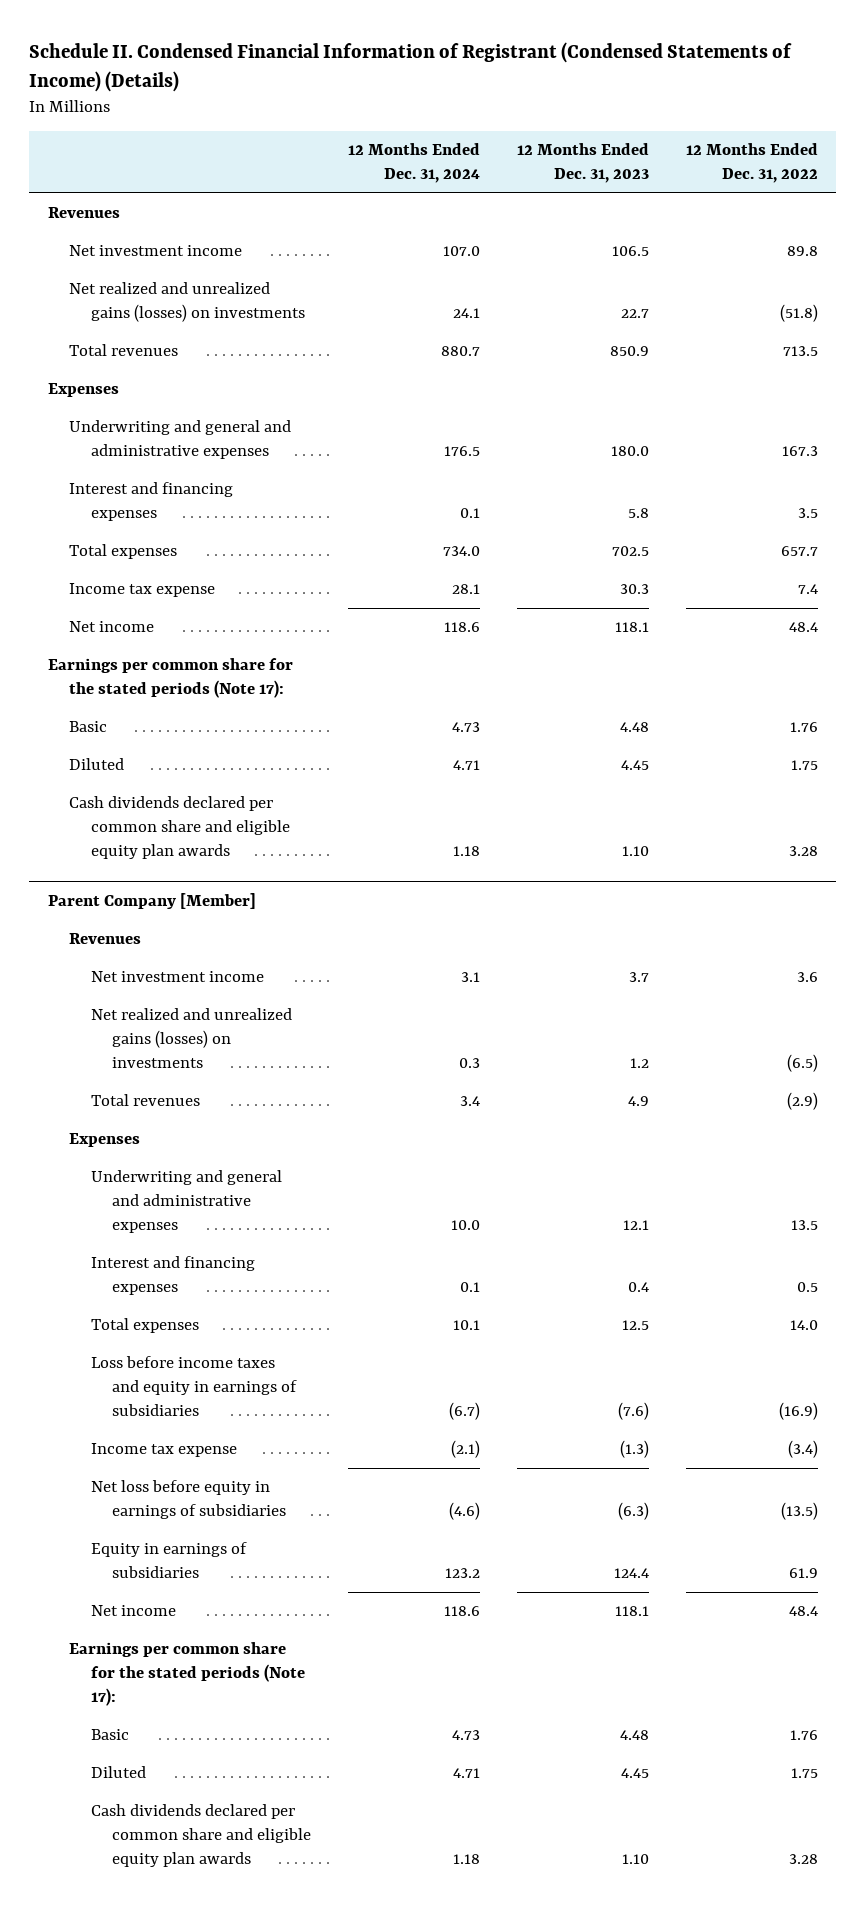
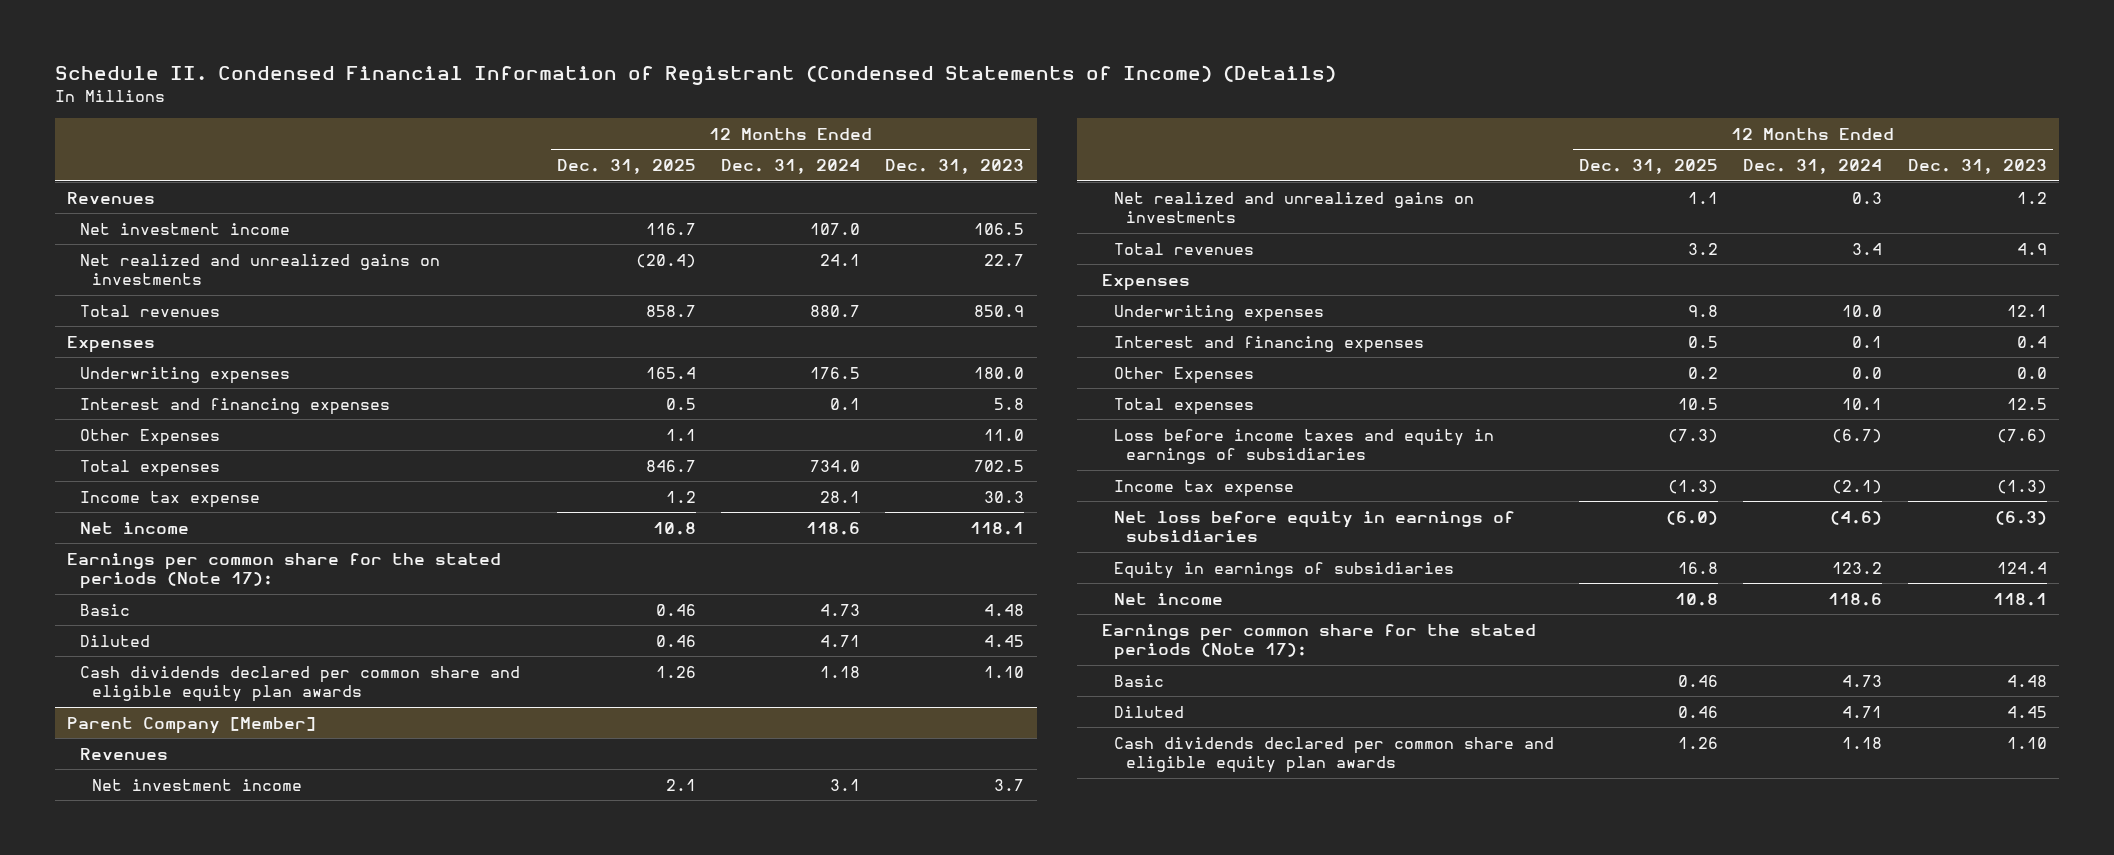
[685,143,818,184] 12 Months Ended Dec. 31, 2022 -> none
none -> [556,159,696,175] Dec. 31, 2025
[69,282,305,323] Net realized and unrealized gains (losses) on investments -> [79,253,440,286] Net realized and unrealized gains on investments
[69,420,292,460] Underwriting and general and administrative expenses -> [79,366,290,384] Underwriting expenses
none -> [79,428,220,446] Other Expenses
[90,1008,292,1069] Net realized and unrealized gains (losses) on investments -> [1114,191,1475,224] Net realized and unrealized gains on investments
[90,1170,282,1234] Underwriting and general and administrative expenses -> [1114,304,1325,322] Underwriting expenses
none -> [1114,366,1255,384] Other Expenses

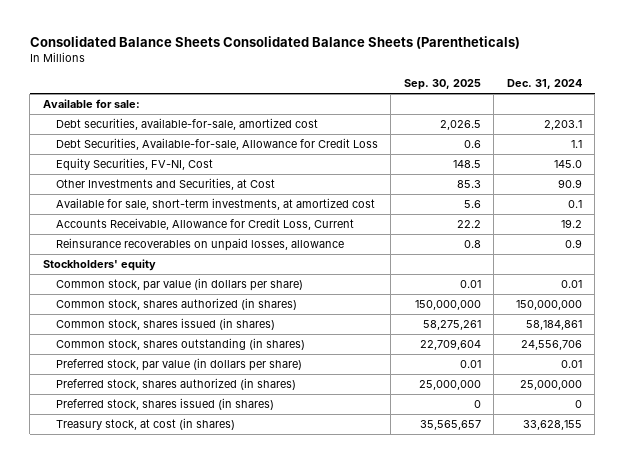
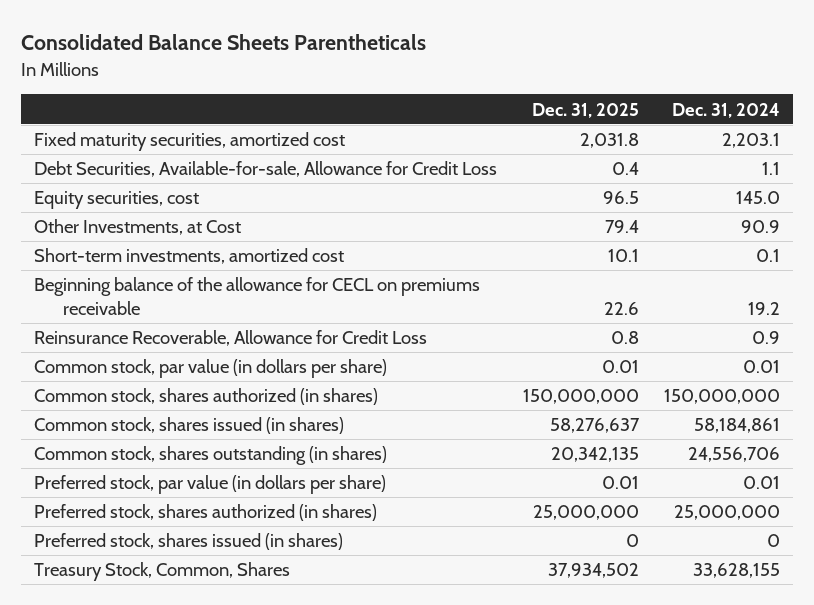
[29,35,520,49] Consolidated Balance Sheets Consolidated Balance Sheets (Parentheticals) -> [21,34,427,51] Consolidated Balance Sheets Parentheticals
[403,79,481,91] Sep. 30, 2025 -> none
none -> [531,102,639,118] Dec. 31, 2025
[42,98,140,108] Available for sale: -> none
[55,117,318,130] Debt securities, available-for-sale, amortized cost -> [34,132,346,152] Fixed maturity securities, amortized cost
[55,237,344,251] Reinsurance recoverables on unpaid losses, allowance -> none
[42,258,156,271] Stockholders' equity -> none
[55,157,213,171] Equity Securities, FV-NI, Cost -> [34,191,200,210] Equity securities, cost
[55,177,275,190] Other Investments and Securities, at Cost -> [34,219,242,236] Other Investments, at Cost
[55,197,375,210] Available for sale, short-term investments, at amortized cost -> [34,248,345,265] Short-term investments, amortized cost
[55,217,354,230] Accounts Receivable, Allowance for Credit Loss, Current -> [34,277,481,316] Beginning balance of the allowance for CECL on premiums receivable
none -> [34,330,428,347] Reinsurance Recoverable, Allowance for Credit Loss
[55,417,235,430] Treasury stock, at cost (in shares) -> [34,562,291,582] Treasury Stock, Common, Shares

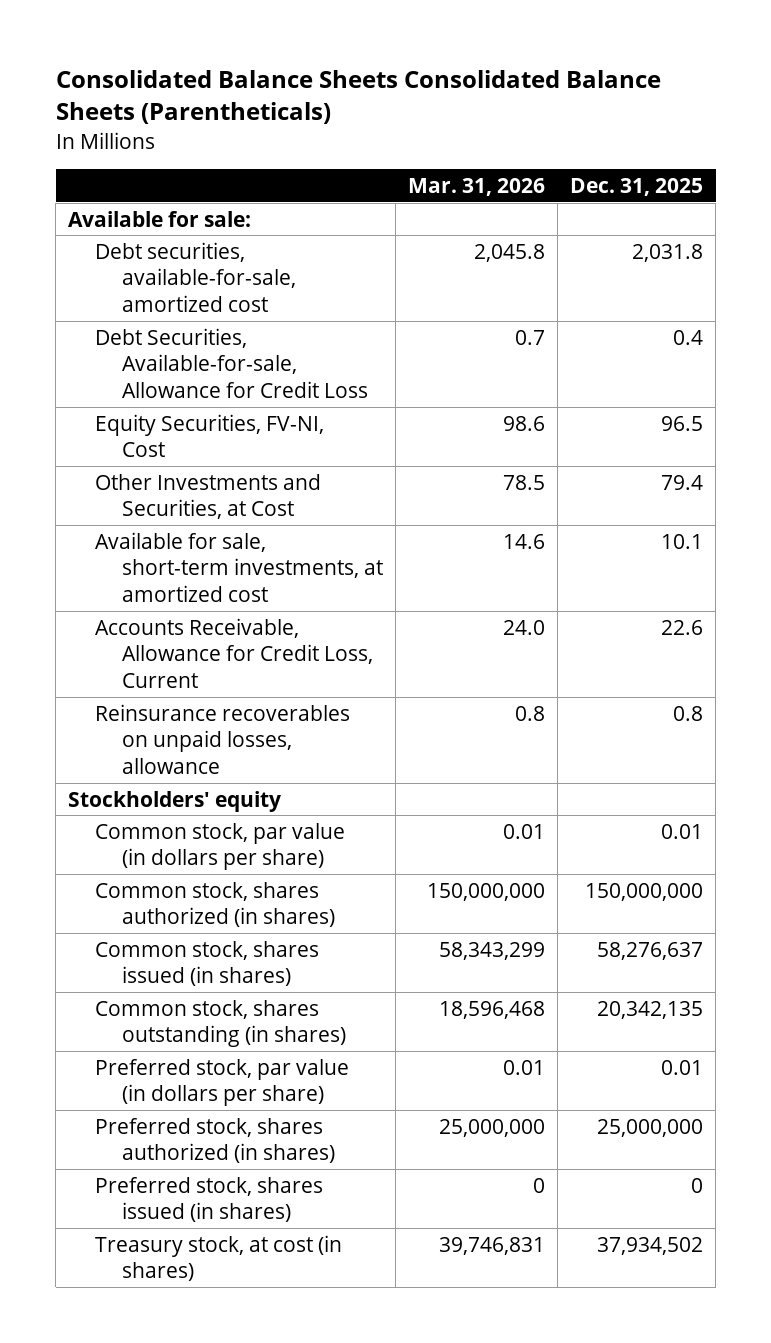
[21,34,427,51] Consolidated Balance Sheets Parentheticals -> [55,70,661,125] Consolidated Balance Sheets Consolidated Balance Sheets (Parentheticals)
[672,102,781,118] Dec. 31, 2024 -> none
none -> [408,177,546,196] Mar. 31, 2026
none -> [68,210,252,227] Available for sale:
[34,132,346,152] Fixed maturity securities, amortized cost -> [95,241,297,312] Debt securities, available-for-sale, amortized cost
[34,330,428,347] Reinsurance Recoverable, Allowance for Credit Loss -> none
[34,191,200,210] Equity securities, cost -> [95,413,325,458] Equity Securities, FV-NI, Cost
[34,219,242,236] Other Investments, at Cost -> [95,473,322,520] Other Investments and Securities, at Cost
[34,248,345,265] Short-term investments, amortized cost -> [95,531,384,602] Available for sale, short-term investments, at amortized cost
[34,277,481,316] Beginning balance of the allowance for CECL on premiums receivable -> [95,617,374,688] Accounts Receivable, Allowance for Credit Loss, Current
none -> [95,703,351,774] Reinsurance recoverables on unpaid losses, allowance
none -> [68,790,282,812] Stockholders' equity
[34,562,291,582] Treasury Stock, Common, Shares -> [95,1234,343,1282] Treasury stock, at cost (in shares)

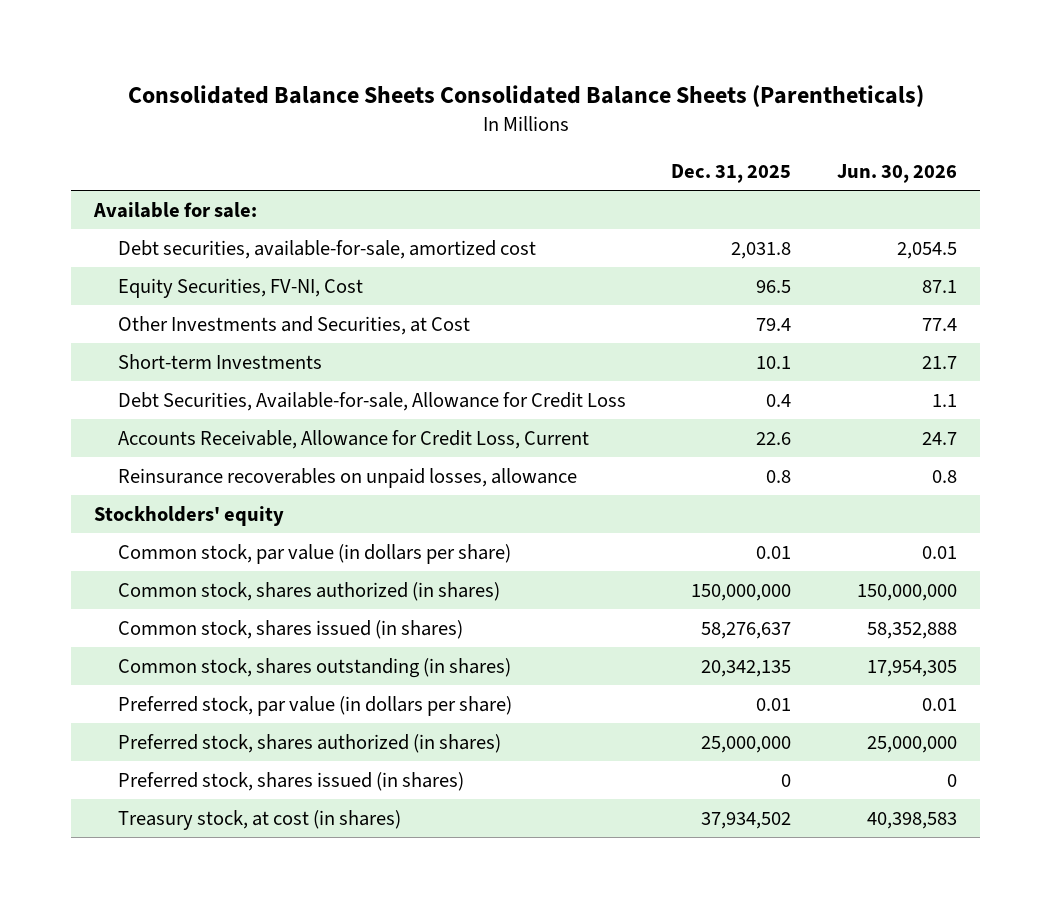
[408,177,546,196] Mar. 31, 2026 -> none
none -> [837,164,958,184] Jun. 30, 2026
[95,531,384,602] Available for sale, short-term investments, at amortized cost -> none
none -> [117,354,322,370] Short-term Investments
[95,327,369,398] Debt Securities, Available-for-sale, Allowance for Credit Loss -> [117,392,626,412] Debt Securities, Available-for-sale, Allowance for Credit Loss

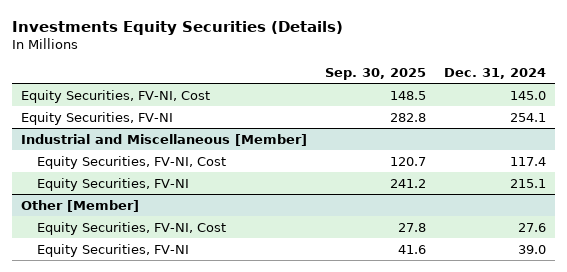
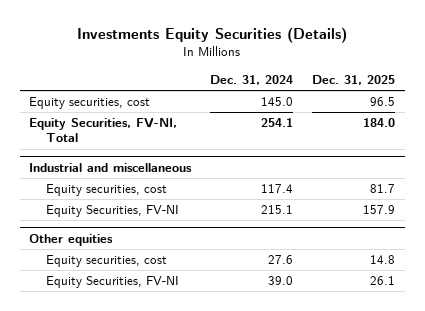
[324,68,426,81] Sep. 30, 2025 -> none
none -> [312,74,396,85] Dec. 31, 2025
[20,89,210,103] Equity Securities, FV-NI, Cost -> [29,96,151,109] Equity securities, cost
[20,111,173,125] Equity Securities, FV-NI -> [29,117,178,143] Equity Securities, FV-NI, Total
[20,133,307,146] Industrial and Miscellaneous [Member] -> [29,162,193,172] Industrial and miscellaneous
[37,155,227,169] Equity Securities, FV-NI, Cost -> [45,183,167,196] Equity securities, cost
[20,199,139,212] Other [Member] -> [29,233,114,246] Other equities
[37,221,227,235] Equity Securities, FV-NI, Cost -> [45,254,167,267] Equity securities, cost

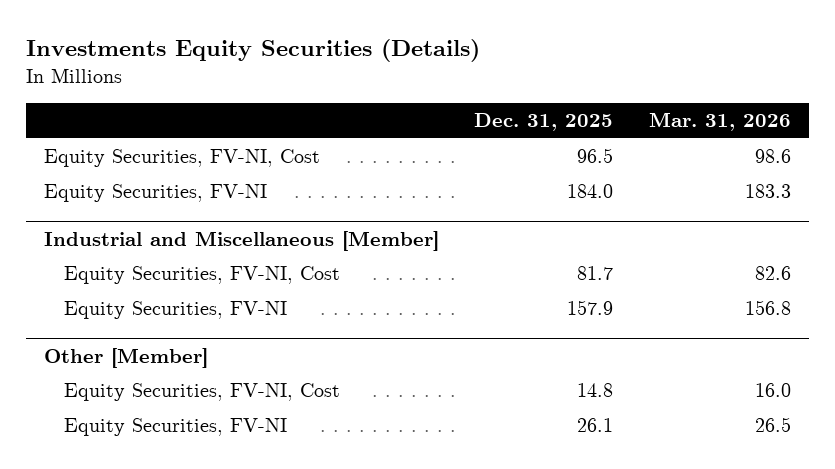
[210,74,294,85] Dec. 31, 2024 -> none
none -> [649,112,792,132] Mar. 31, 2026
[29,96,151,109] Equity securities, cost -> [43,149,320,168] Equity Securities, FV-NI, Cost
[29,117,178,143] Equity Securities, FV-NI, Total -> [43,184,267,203] Equity Securities, FV-NI
[29,162,193,172] Industrial and miscellaneous -> [43,230,439,251] Industrial and Miscellaneous [Member]
[45,183,167,196] Equity securities, cost -> [64,266,341,285] Equity Securities, FV-NI, Cost
[29,233,114,246] Other equities -> [43,347,208,368] Other [Member]
[45,254,167,267] Equity securities, cost -> [64,383,341,402] Equity Securities, FV-NI, Cost

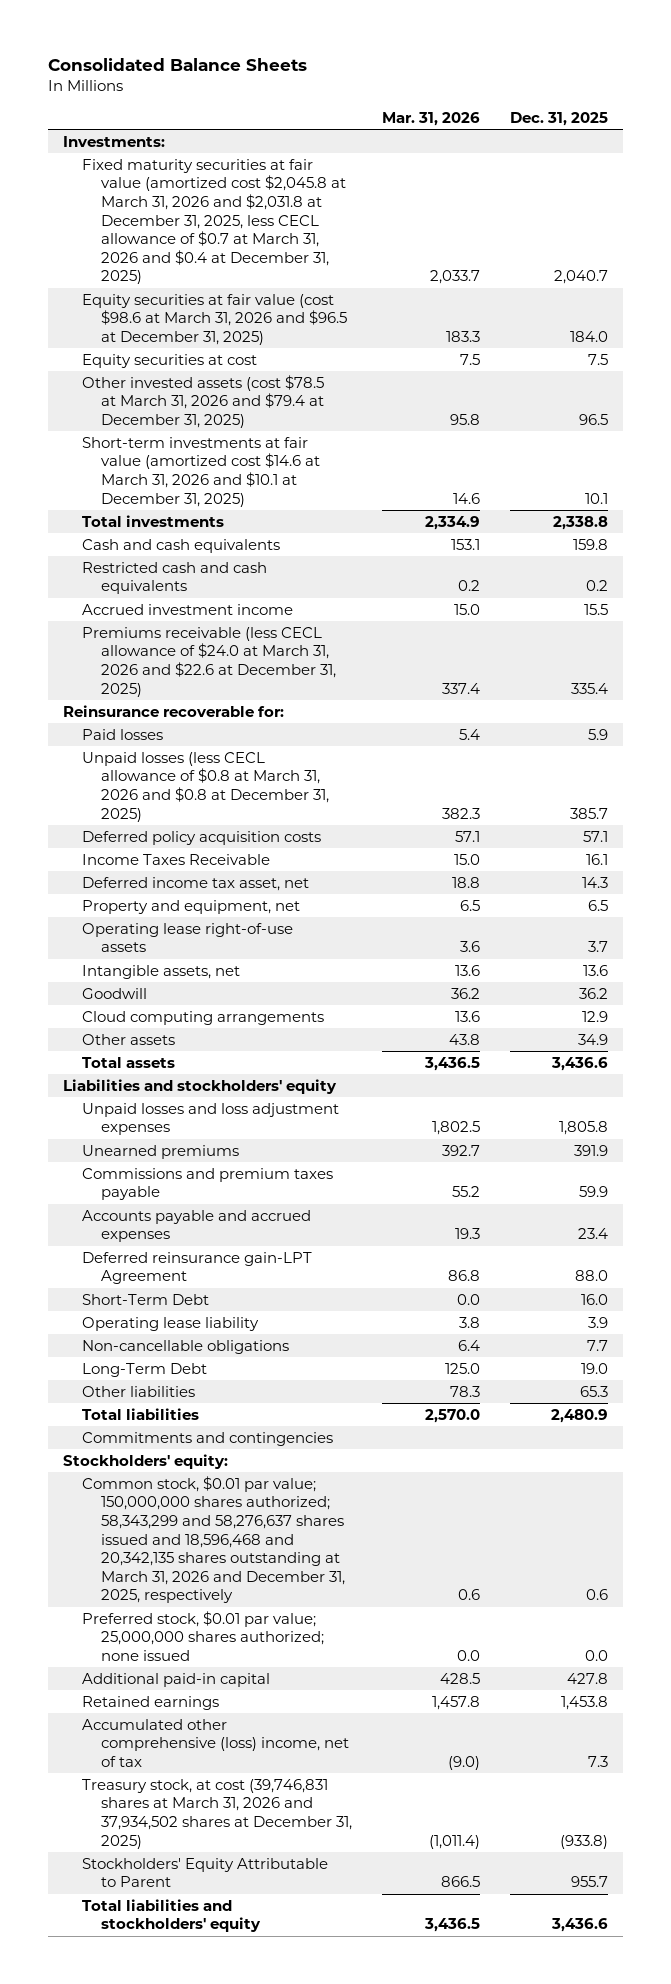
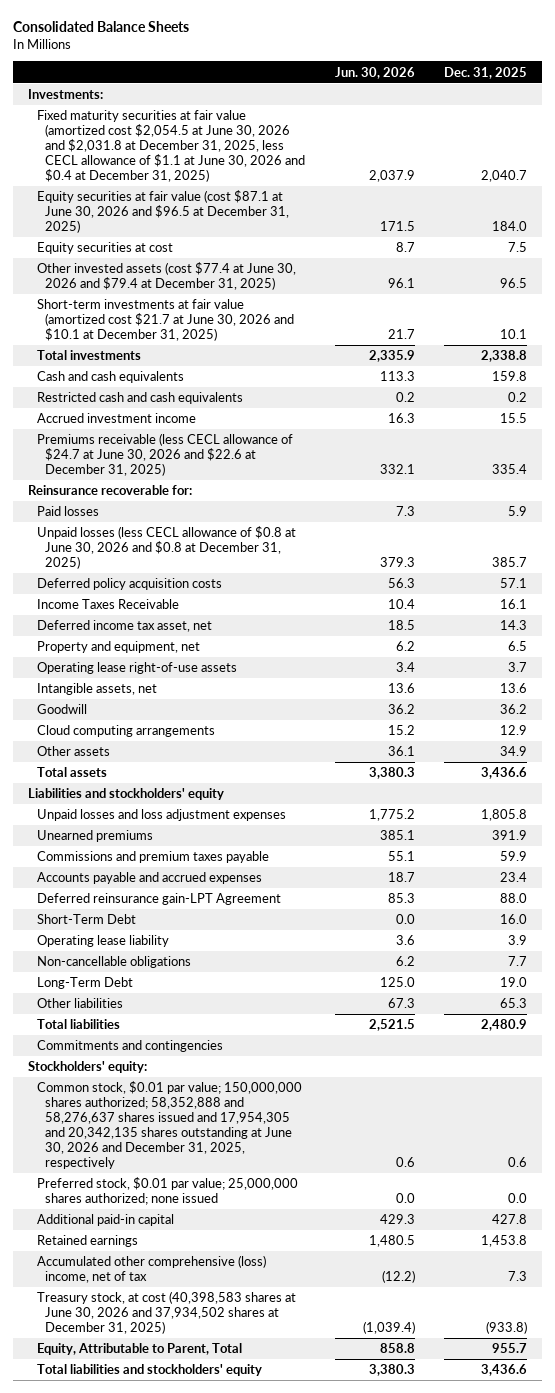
[382,111,481,126] Mar. 31, 2026 -> none
none -> [334,66,415,79] Jun. 30, 2026
[82,158,347,285] Fixed maturity securities at fair value (amortized cost $2,045.8 at March 31, 2026 and $2,031.8 at December 31, 2025, less CECL allowance of $0.7 at March 31, 2026 and $0.4 at December 31, 2025) -> [36,110,306,183] Fixed maturity securities at fair value (amortized cost $2,054.5 at June 30, 2026 and $2,031.8 at December 31, 2025, less CECL allowance of $1.1 at June 30, 2026 and $0.4 at December 31, 2025)
[82,293,348,345] Equity securities at fair value (cost $98.6 at March 31, 2026 and $96.5 at December 31, 2025) -> [36,190,290,234] Equity securities at fair value (cost $87.1 at June 30, 2026 and $96.5 at December 31, 2025)
[82,374,325,428] Other invested assets (cost $78.5 at March 31, 2026 and $79.4 at December 31, 2025) -> [36,262,296,291] Other invested assets (cost $77.4 at June 30, 2026 and $79.4 at December 31, 2025)
[82,436,321,507] Short-term investments at fair value (amortized cost $14.6 at March 31, 2026 and $10.1 at December 31, 2025) -> [36,299,295,342] Short-term investments at fair value (amortized cost $21.7 at June 30, 2026 and $10.1 at December 31, 2025)
[82,626,337,697] Premiums receivable (less CECL allowance of $24.0 at March 31, 2026 and $22.6 at December 31, 2025) -> [36,433,293,477] Premiums receivable (less CECL allowance of $24.7 at June 30, 2026 and $22.6 at December 31, 2025)
[82,751,330,822] Unpaid losses (less CECL allowance of $0.8 at March 31, 2026 and $0.8 at December 31, 2025) -> [36,526,296,570] Unpaid losses (less CECL allowance of $0.8 at June 30, 2026 and $0.8 at December 31, 2025)
[82,1475,346,1604] Common stock, $0.01 par value; 150,000,000 shares authorized; 58,343,299 and 58,276,637 shares issued and 18,596,468 and 20,342,135 shares outstanding at March 31, 2026 and December 31, 2025, respectively -> [36,1081,302,1170] Common stock, $0.01 par value; 150,000,000 shares authorized; 58,352,888 and 58,276,637 shares issued and 17,954,305 and 20,342,135 shares outstanding at June 30, 2026 and December 31, 2025, respectively
[82,1778,353,1849] Treasury stock, at cost (39,746,831 shares at March 31, 2026 and 37,934,502 shares at December 31, 2025) -> [36,1291,296,1335] Treasury stock, at cost (40,398,583 shares at June 30, 2026 and 37,934,502 shares at December 31, 2025)
[82,1857,329,1888] Stockholders' Equity Attributable to Parent -> [36,1343,242,1356] Equity, Attributable to Parent, Total

